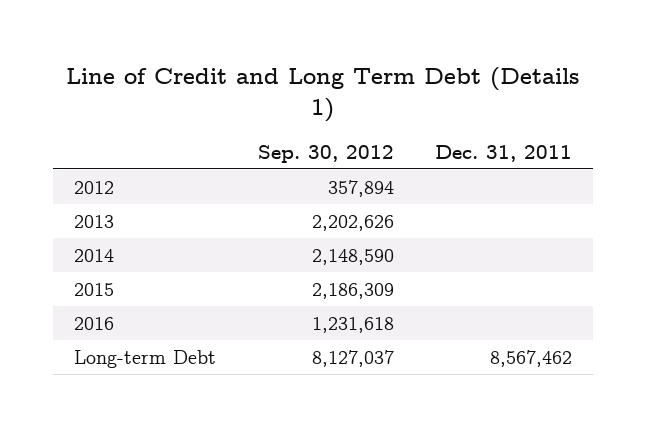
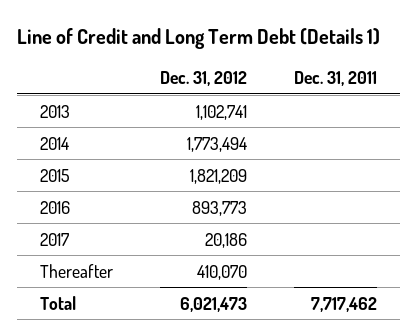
[257,144,394,163] Sep. 30, 2012 -> none
none -> [159,70,247,86] Dec. 31, 2012
[74,180,115,194] 2012 -> none
[74,349,217,368] Long-term Debt -> none
none -> [40,232,70,246] 2017
none -> [40,263,114,278] Thereafter
none -> [40,295,77,310] Total

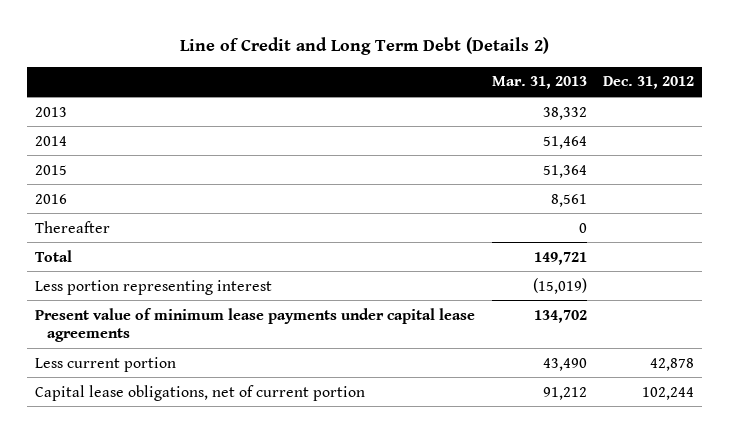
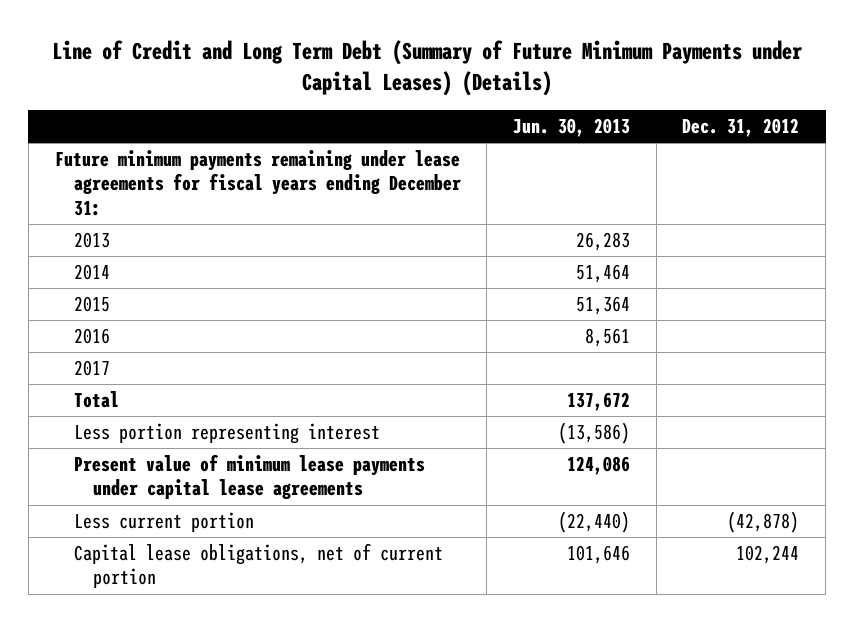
[179,37,549,56] Line of Credit and Long Term Debt (Details 2) -> [51,40,803,97] Line of Credit and Long Term Debt (Summary of Future Minimum Payments under Capital Leases) (Details)
[491,76,587,90] Mar. 31, 2013 -> none
none -> [512,117,630,137] Jun. 30, 2013
none -> [54,150,461,216] Future minimum payments remaining under lease agreements for fiscal years ending December 31:
[35,220,111,233] Thereafter -> none
none -> [73,360,110,377] 2017
[650,357,695,371] 42,878 -> [727,511,800,534] (42,878)

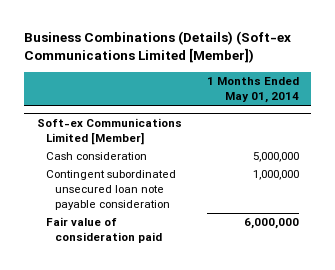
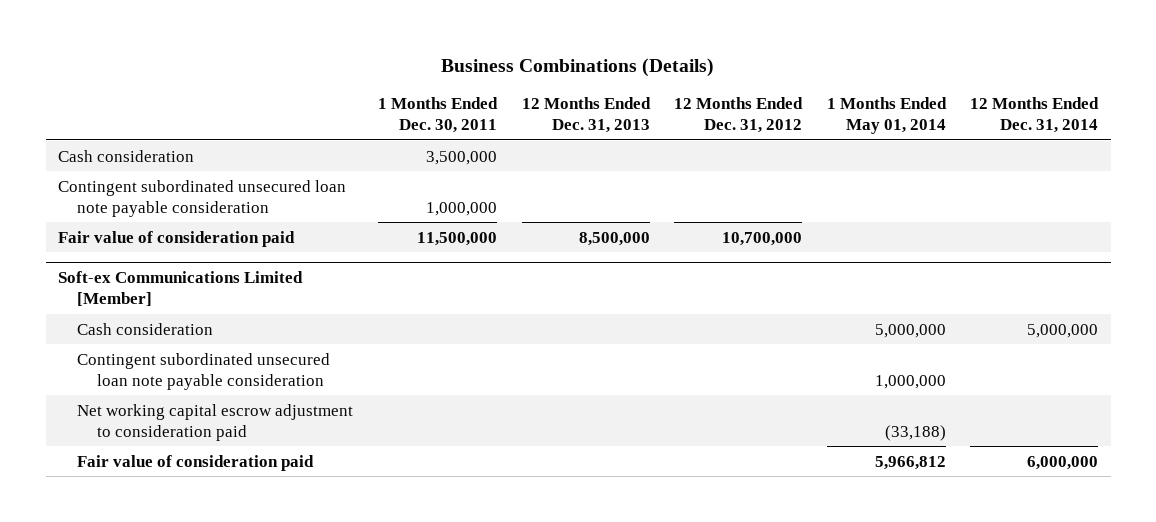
[24,31,292,64] Business Combinations (Details) (Soft-ex Communications Limited [Member]) -> [441,57,715,77] Business Combinations (Details)
none -> [377,97,498,134] 1 Months Ended Dec. 30, 2011
none -> [521,97,651,134] 12 Months Ended Dec. 31, 2013
none -> [674,97,804,134] 12 Months Ended Dec. 31, 2012
none -> [970,97,1100,134] 12 Months Ended Dec. 31, 2014
none -> [57,149,194,162] Cash consideration
none -> [57,179,346,217] Contingent subordinated unsecured loan note payable consideration
none -> [57,230,295,247] Fair value of consideration paid
none -> [77,403,354,441] Net working capital escrow adjustment to consideration paid
[243,218,299,230] 6,000,000 -> [874,455,946,470] 5,966,812

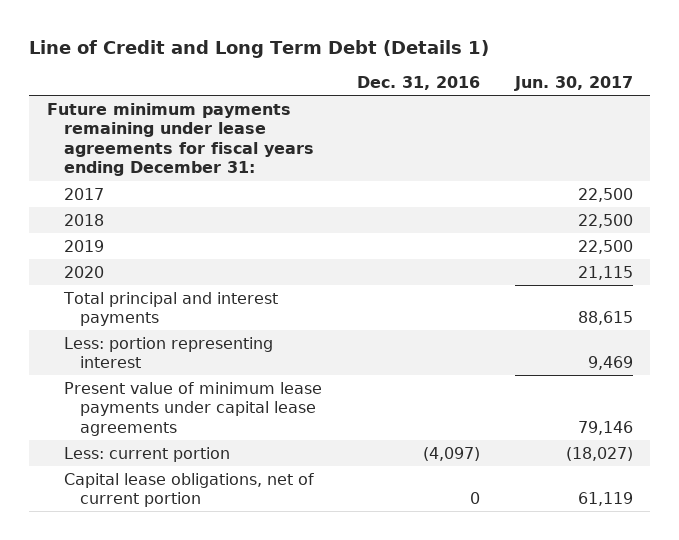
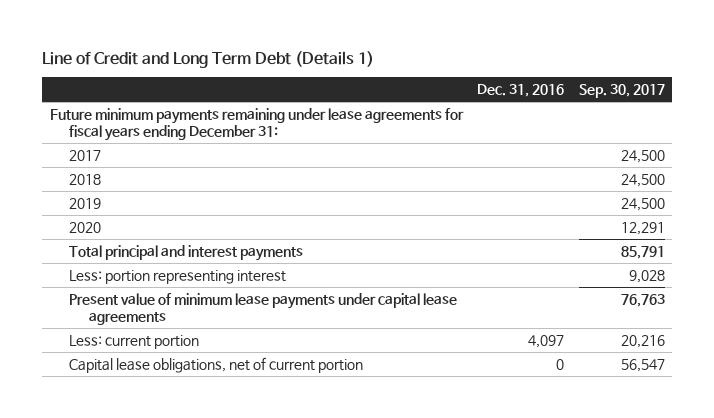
[513,75,633,91] Jun. 30, 2017 -> none
none -> [578,84,665,99] Sep. 30, 2017
[422,446,480,461] (4,097) -> [528,335,565,349] 4,097

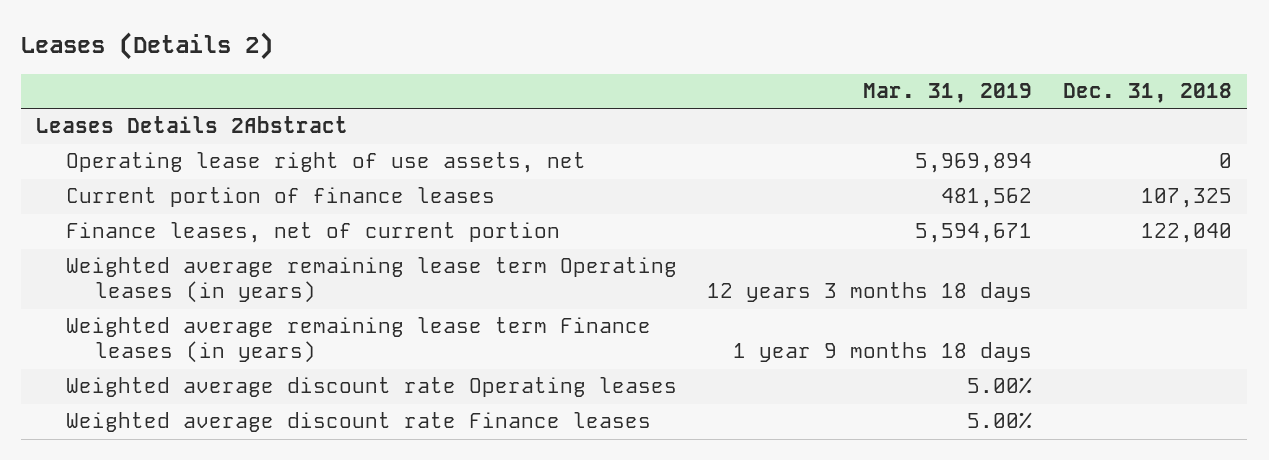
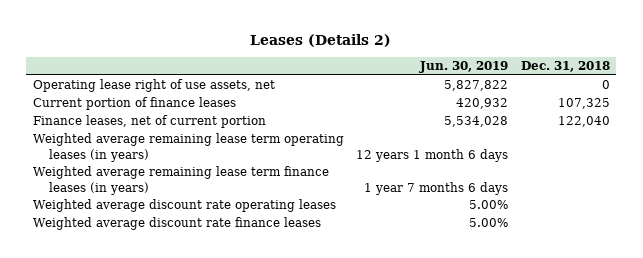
[863,82,1033,103] Mar. 31, 2019 -> none
none -> [419,60,509,73] Jun. 30, 2019
[36,116,349,134] Leases Details 2Abstract -> none
[65,257,677,304] Weighted average remaining lease term Operating leases (in years) -> [32,133,344,162] Weighted average remaining lease term operating leases (in years)
[65,317,651,364] Weighted average remaining lease term Finance leases (in years) -> [32,166,329,195] Weighted average remaining lease term finance leases (in years)
[65,377,677,398] Weighted average discount rate Operating leases -> [32,199,336,213] Weighted average discount rate operating leases
[65,412,651,433] Weighted average discount rate Finance leases -> [32,217,321,231] Weighted average discount rate finance leases

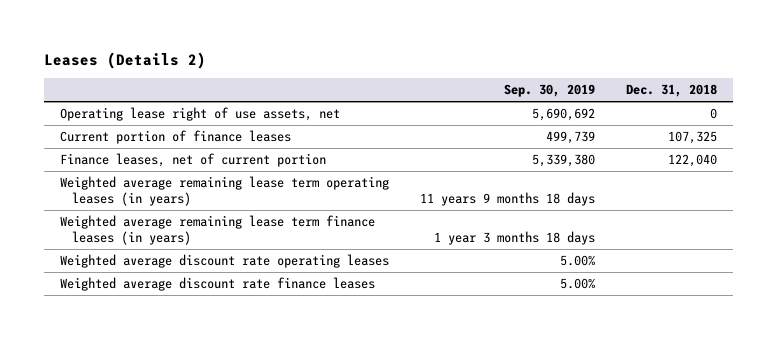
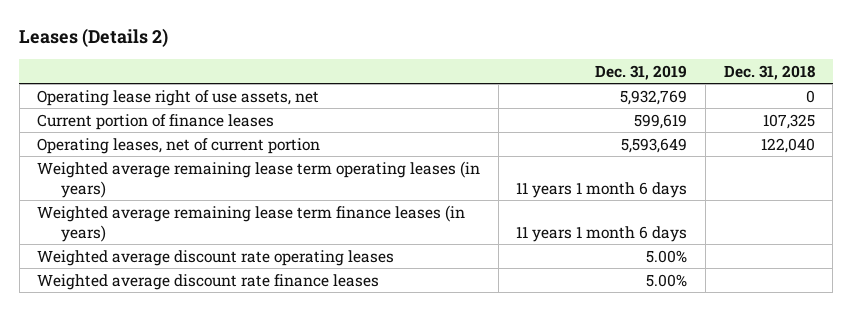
[504,84,596,98] Sep. 30, 2019 -> none
none -> [595,64,688,80] Dec. 31, 2019
[59,153,326,168] Finance leases, net of current portion -> [37,137,321,154] Operating leases, net of current portion

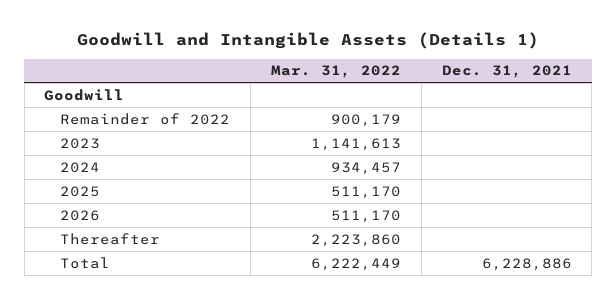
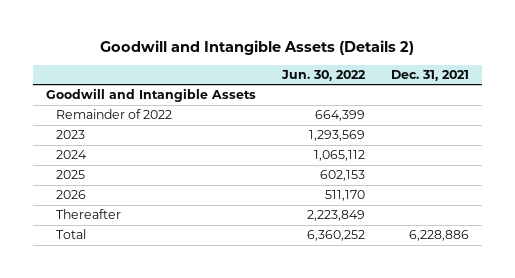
[76,32,539,50] Goodwill and Intangible Assets (Details 1) -> [100,40,415,56] Goodwill and Intangible Assets (Details 2)
[270,65,401,79] Mar. 31, 2022 -> none
none -> [280,69,366,81] Jun. 30, 2022
[44,88,125,101] Goodwill -> [45,88,256,103] Goodwill and Intangible Assets

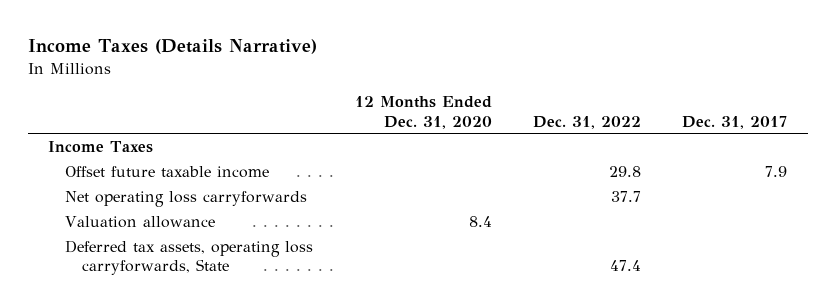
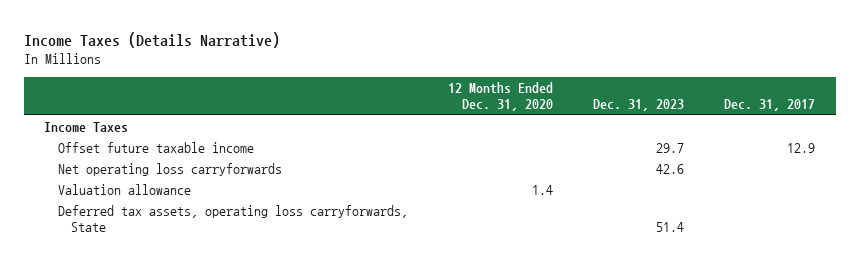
[532,115,641,129] Dec. 31, 2022 -> none
none -> [593,99,685,112] Dec. 31, 2023
[765,165,788,177] 7.9 -> [787,143,816,154] 12.9
[468,215,492,227] 8.4 -> [531,185,553,196] 1.4

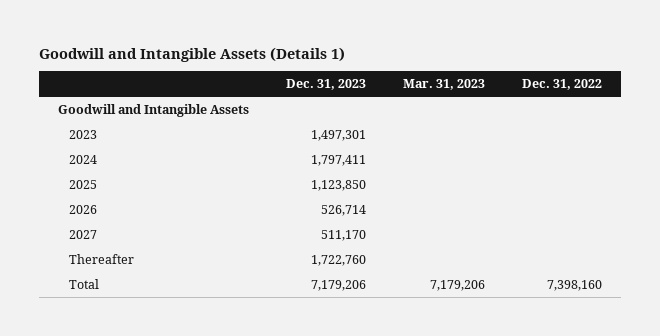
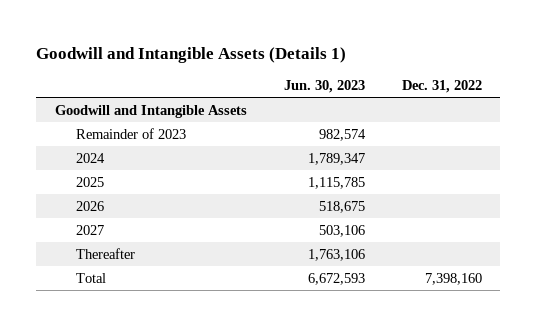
[286,79,367,91] Dec. 31, 2023 -> none
[403,79,486,91] Mar. 31, 2023 -> none
none -> [283,80,365,94] Jun. 30, 2023
[69,130,98,140] 2023 -> [75,127,186,139] Remainder of 2023

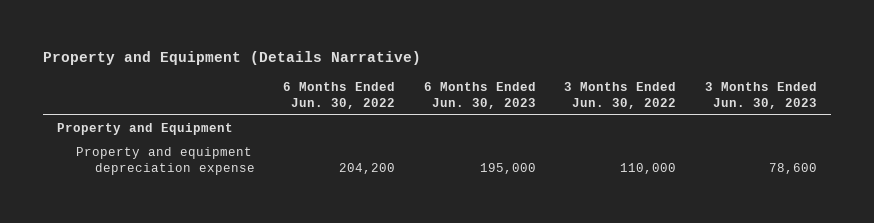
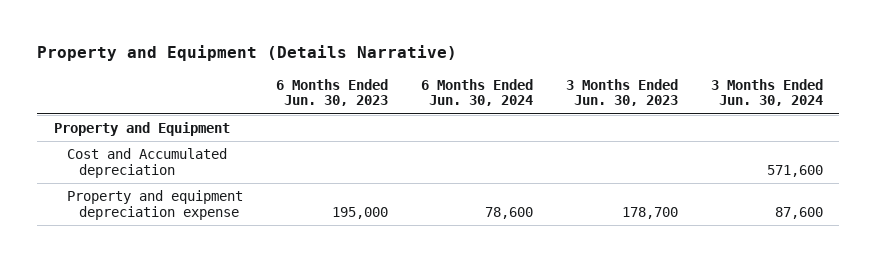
[283,82,396,109] 6 Months Ended Jun. 30, 2022 -> none
[564,82,677,109] 3 Months Ended Jun. 30, 2022 -> none
none -> [420,78,533,107] 6 Months Ended Jun. 30, 2024
none -> [710,78,823,107] 3 Months Ended Jun. 30, 2024
none -> [66,148,227,178] Cost and Accumulated depreciation
[768,162,817,174] 78,600 -> [621,206,678,219] 178,700

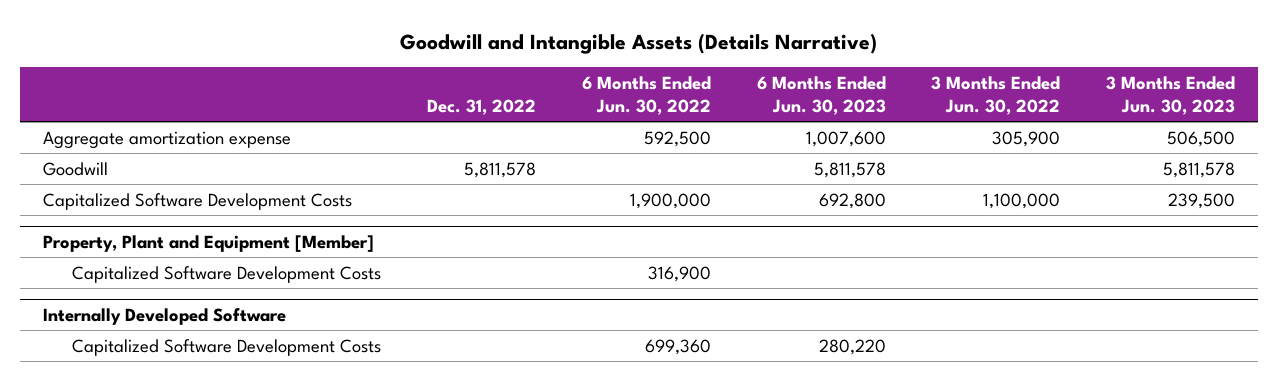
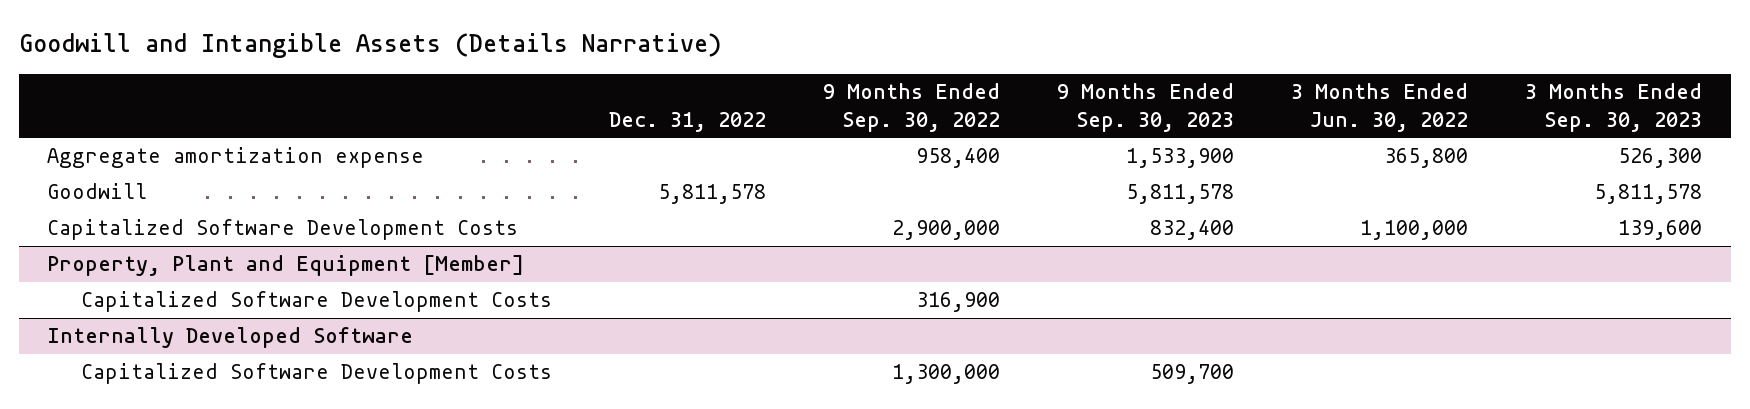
[581,75,711,115] 6 Months Ended Jun. 30, 2022 -> none
[756,75,886,115] 6 Months Ended Jun. 30, 2023 -> none
[1106,75,1236,115] 3 Months Ended Jun. 30, 2023 -> none
none -> [823,83,1001,133] 9 Months Ended Sep. 30, 2022
none -> [1057,83,1235,133] 9 Months Ended Sep. 30, 2023
none -> [1525,83,1703,133] 3 Months Ended Sep. 30, 2023
[992,130,1061,147] 305,900 -> [1384,148,1469,169] 365,800

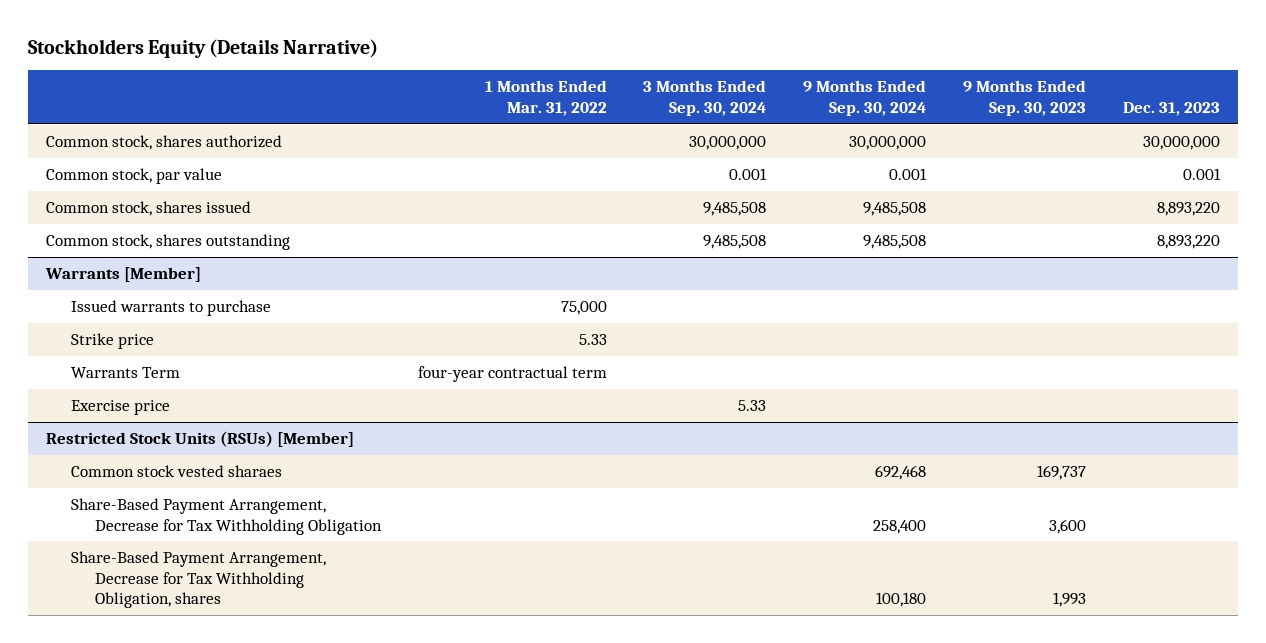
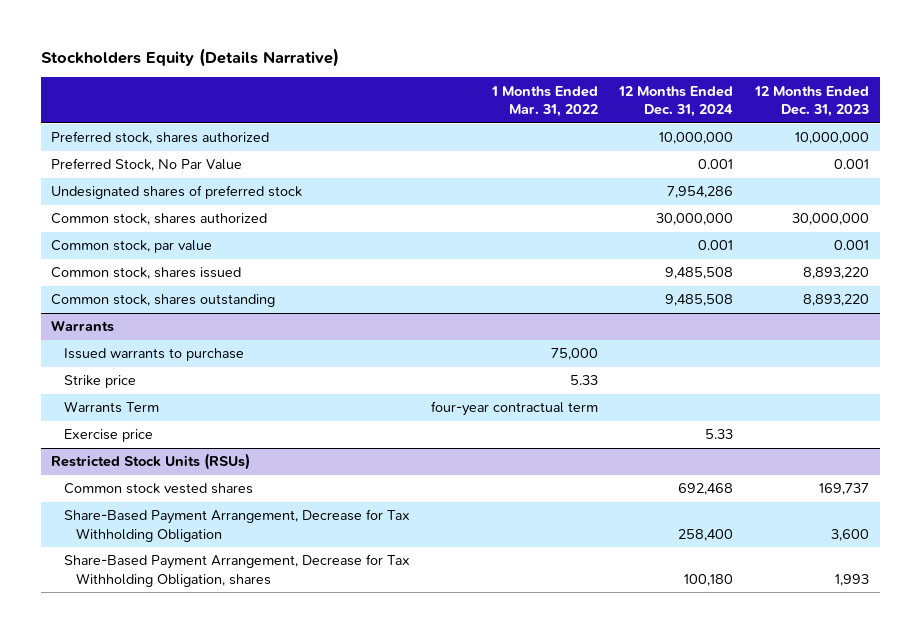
[643,80,767,117] 3 Months Ended Sep. 30, 2024 -> none
[803,80,927,117] 9 Months Ended Sep. 30, 2024 -> none
[963,80,1087,117] 9 Months Ended Sep. 30, 2023 -> none
[1122,102,1220,117] Dec. 31, 2023 -> none
none -> [618,85,734,117] 12 Months Ended Dec. 31, 2024
none -> [753,85,869,117] 12 Months Ended Dec. 31, 2023
none -> [51,131,270,145] Preferred stock, shares authorized
none -> [51,158,243,172] Preferred Stock, No Par Value
none -> [51,185,303,200] Undesignated shares of preferred stock
[45,266,202,282] Warrants [Member] -> [51,320,115,333] Warrants
[46,430,355,447] Restricted Stock Units (RSUs) [Member] -> [51,453,251,471] Restricted Stock Units (RSUs)
[70,464,282,477] Common stock vested sharaes -> [63,483,253,495] Common stock vested shares

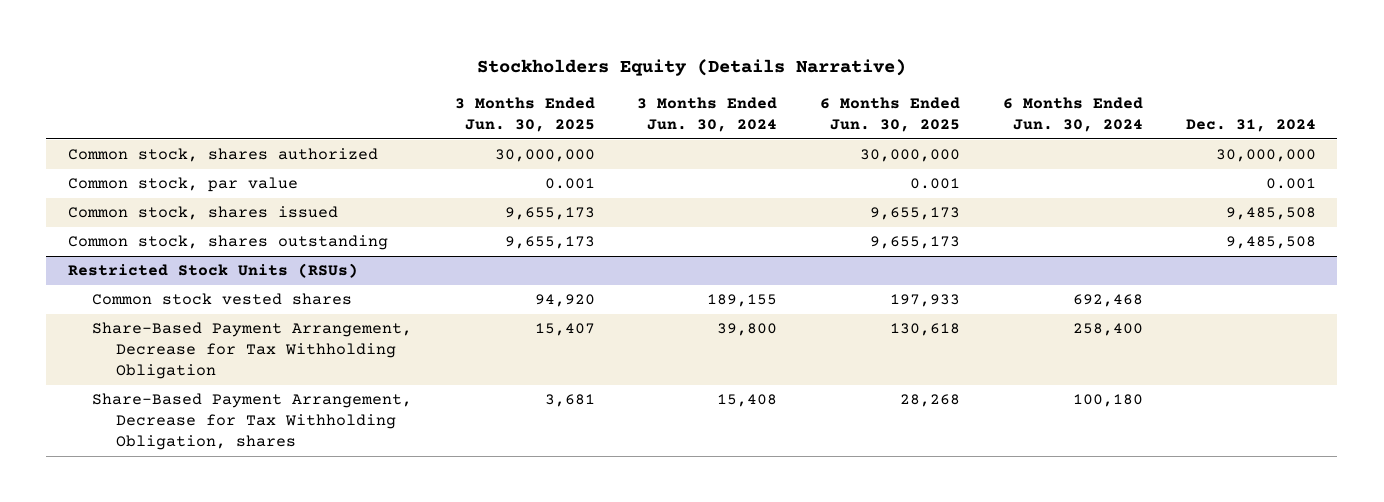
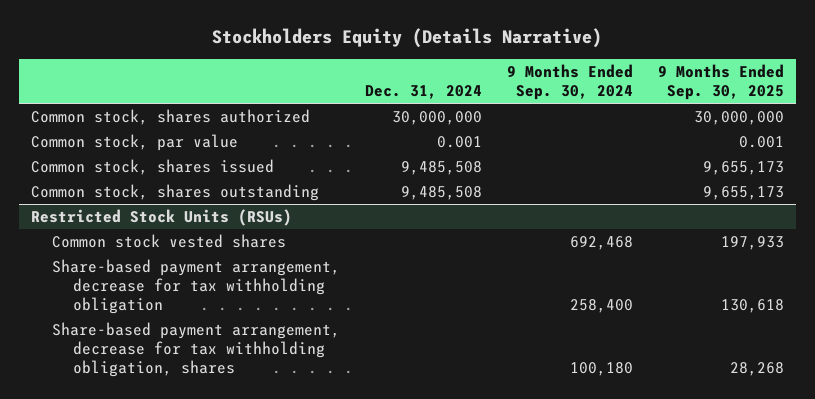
[454,97,595,133] 3 Months Ended Jun. 30, 2025 -> none
[637,97,778,133] 3 Months Ended Jun. 30, 2024 -> none
[820,97,961,133] 6 Months Ended Jun. 30, 2025 -> none
[1003,97,1144,133] 6 Months Ended Jun. 30, 2024 -> none
none -> [506,63,633,101] 9 Months Ended Sep. 30, 2024
none -> [657,63,784,101] 9 Months Ended Sep. 30, 2025
[91,322,412,380] Share-Based Payment Arrangement, Decrease for Tax Withholding Obligation -> [52,259,341,315] Share-based payment arrangement, decrease for tax withholding obligation
[91,393,412,451] Share-Based Payment Arrangement, Decrease for Tax Withholding Obligation, shares -> [52,322,341,378] Share-based payment arrangement, decrease for tax withholding obligation, shares

